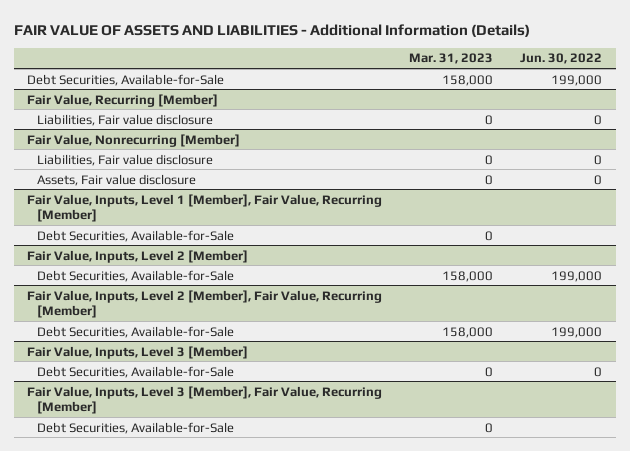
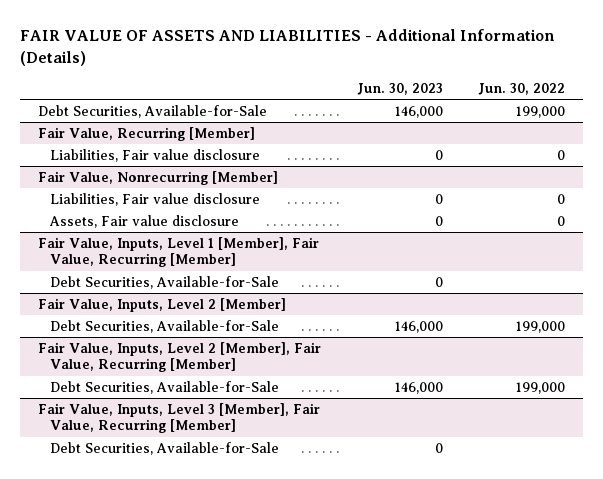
[409,53,494,65] Mar. 31, 2023 -> none
none -> [356,82,443,95] Jun. 30, 2023
[27,345,249,359] Fair Value, Inputs, Level 3 [Member] -> none
[37,365,235,378] Debt Securities, Available-for-Sale -> none

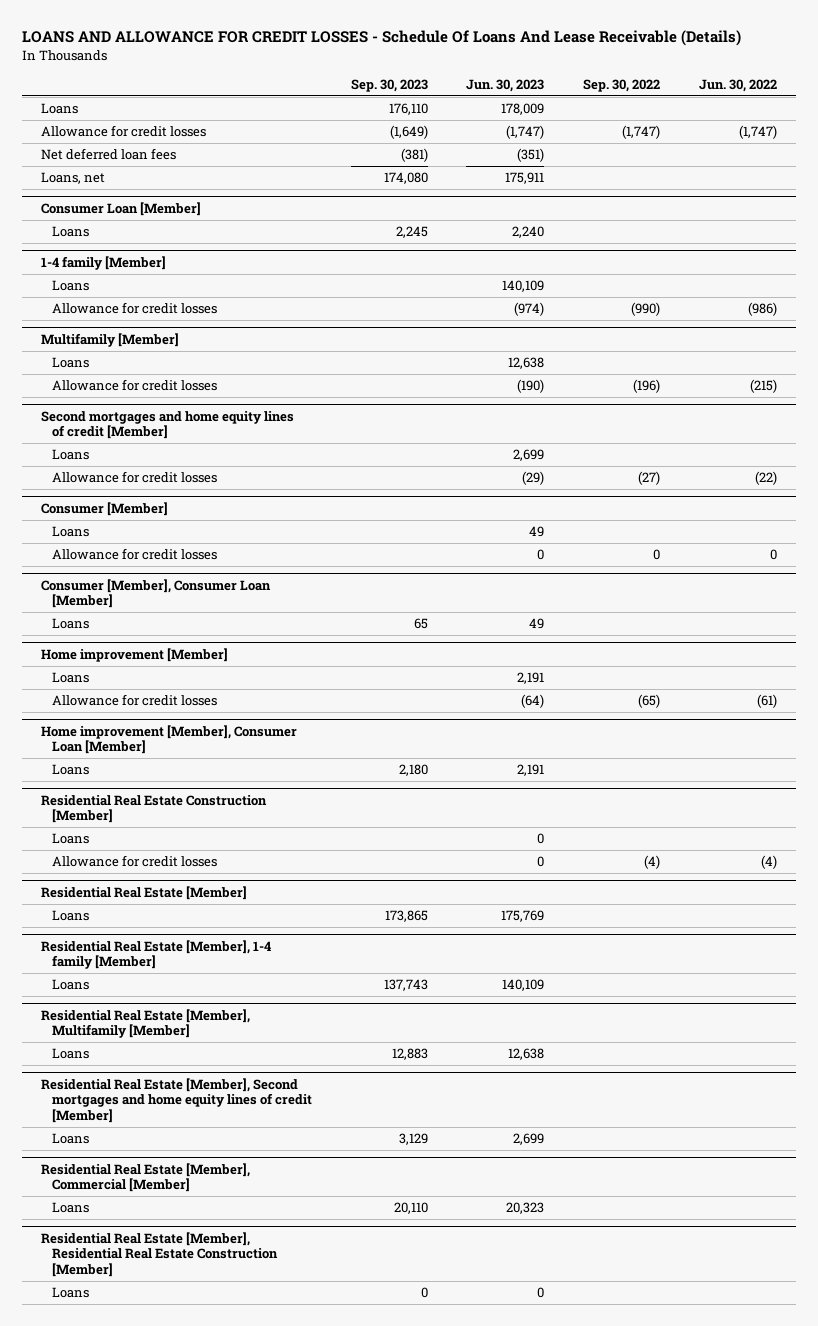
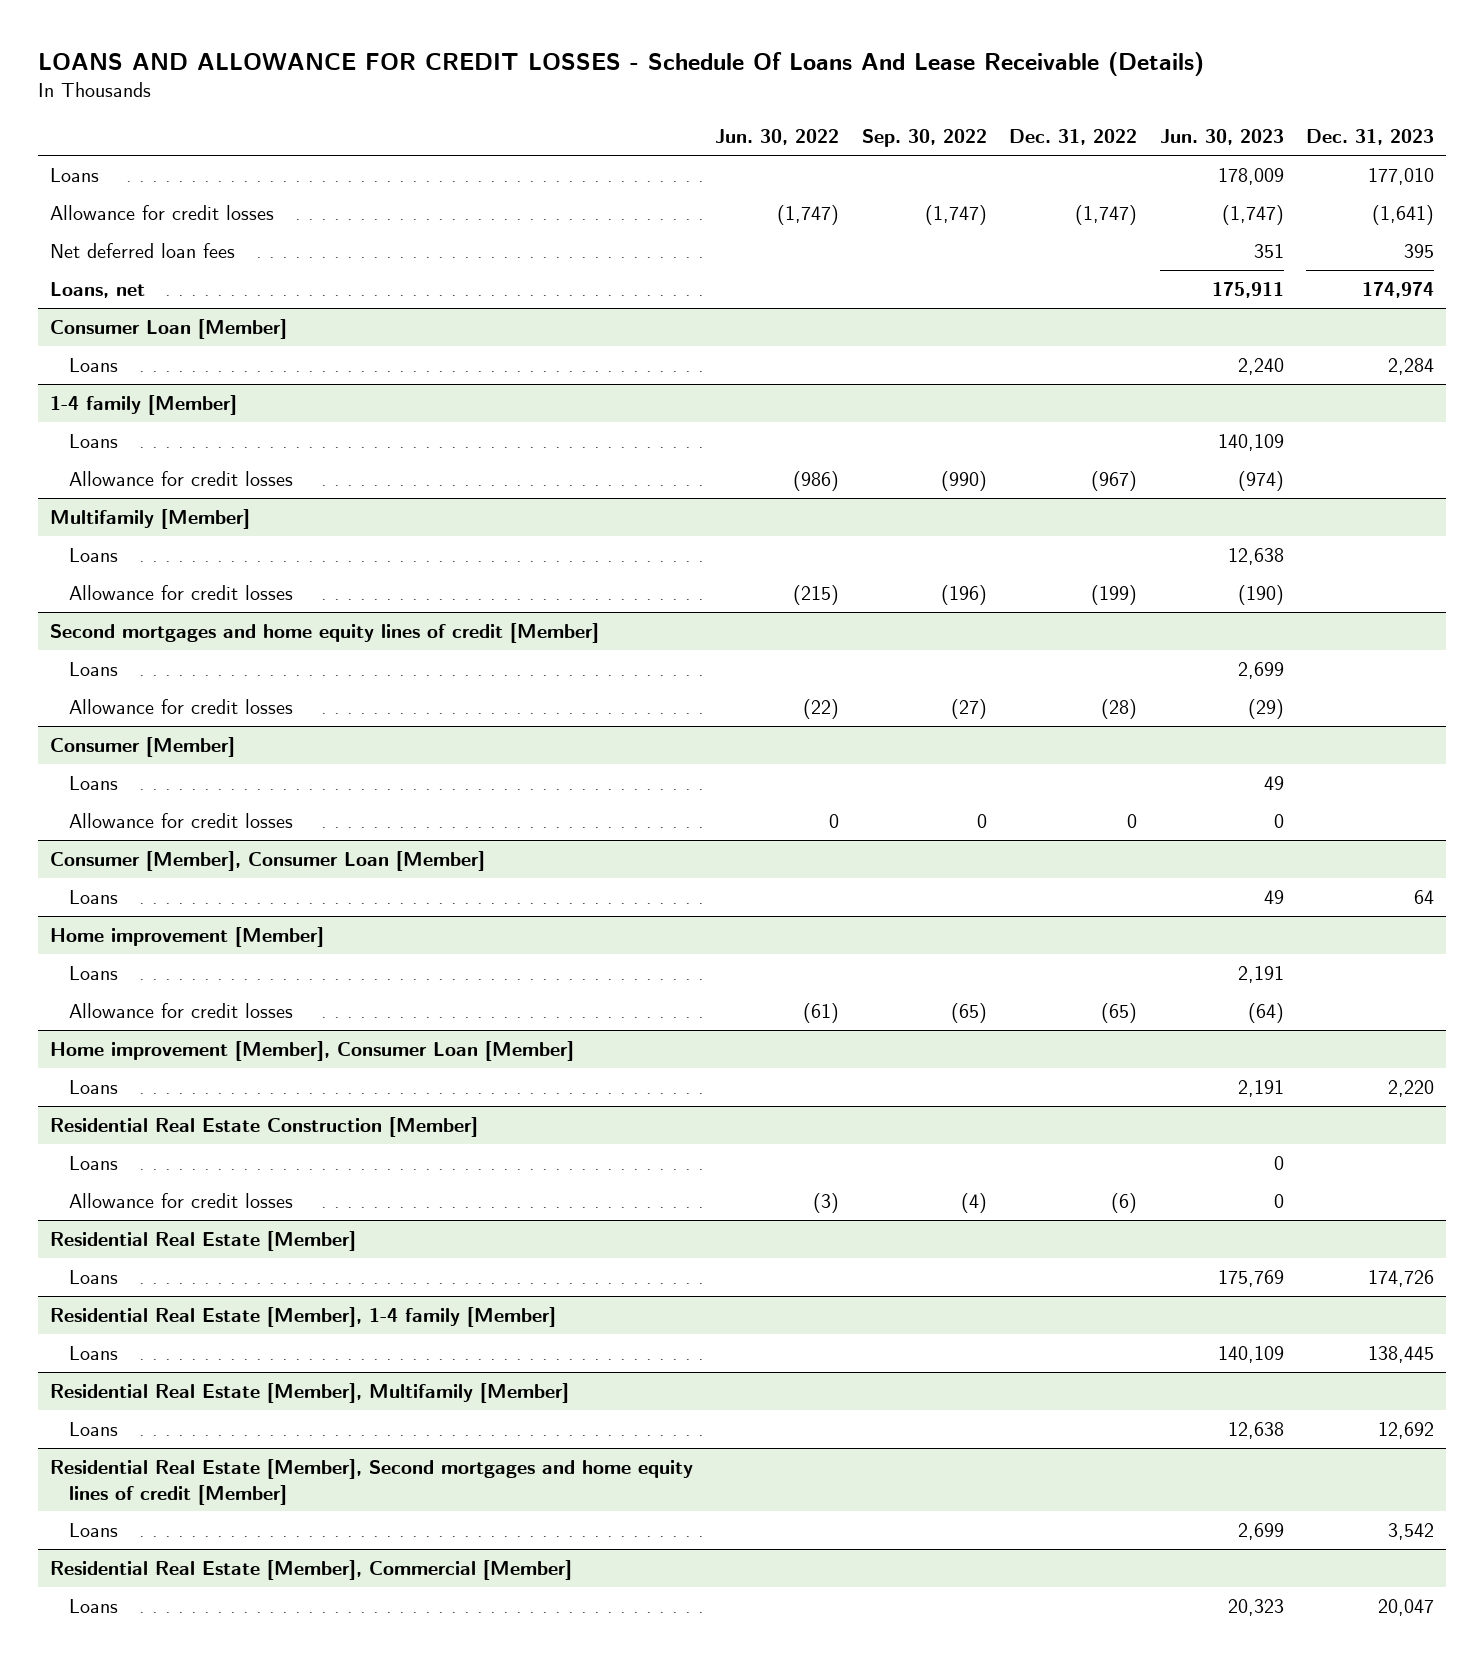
[350,79,428,93] Sep. 30, 2023 -> none
none -> [1009,129,1138,146] Dec. 31, 2022
none -> [1306,129,1435,146] Dec. 31, 2023
[517,148,545,163] (351) -> [1253,243,1284,258] 351
[760,855,777,870] (4) -> [813,1192,840,1213] (3)
[41,1231,279,1277] Residential Real Estate [Member], Residential Real Estate Construction [Member] -> none
[52,1287,90,1299] Loans -> none

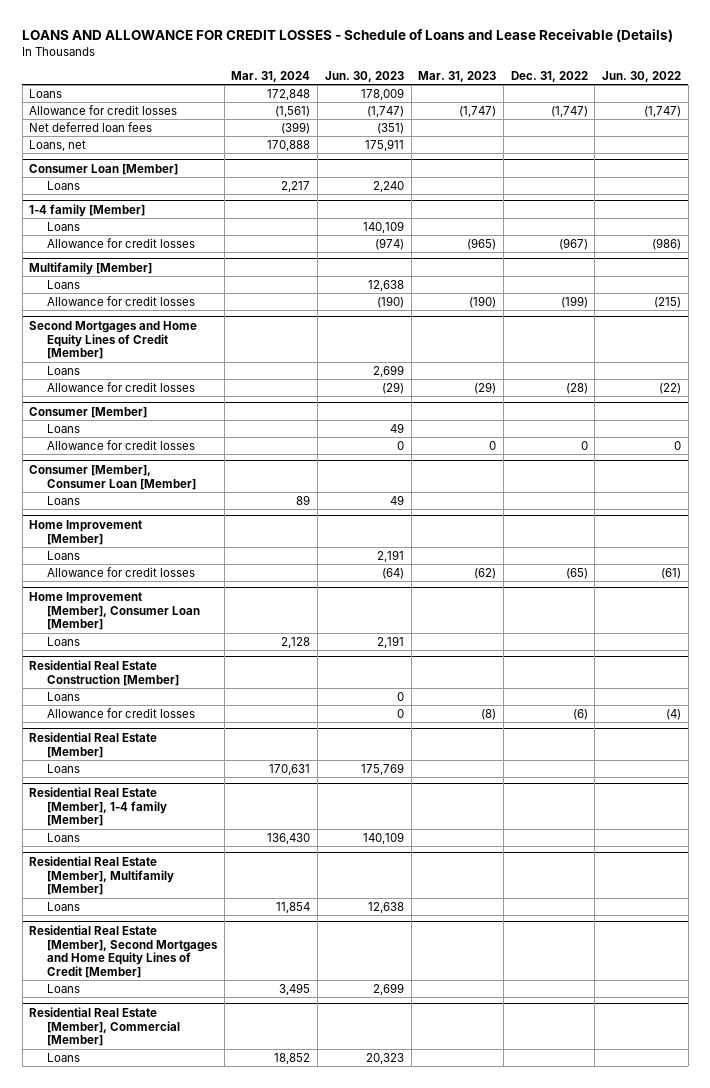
[38,51,1205,76] LOANS AND ALLOWANCE FOR CREDIT LOSSES - Schedule Of Loans And Lease Receivable (Details) -> [22,29,674,43] LOANS AND ALLOWANCE FOR CREDIT LOSSES - Schedule of Loans and Lease Receivable (Details)
[861,129,987,148] Sep. 30, 2022 -> none
[1306,129,1435,146] Dec. 31, 2023 -> none
none -> [231,71,311,83] Mar. 31, 2024
none -> [418,71,497,83] Mar. 31, 2023
[1253,243,1284,258] 351 -> [376,122,404,134] (351)
[49,622,599,643] Second mortgages and home equity lines of credit [Member] -> [29,320,198,360] Second Mortgages and Home Equity Lines of Credit [Member]
[49,926,324,947] Home improvement [Member] -> [29,519,143,545] Home Improvement [Member]
[49,1040,574,1061] Home improvement [Member], Consumer Loan [Member] -> [29,591,201,631] Home Improvement [Member], Consumer Loan [Member]
[813,1192,840,1213] (3) -> [665,708,681,720] (4)
[49,1458,693,1505] Residential Real Estate [Member], Second mortgages and home equity lines of credit [Member] -> [29,924,219,979] Residential Real Estate [Member], Second Mortgages and Home Equity Lines of Credit [Member]

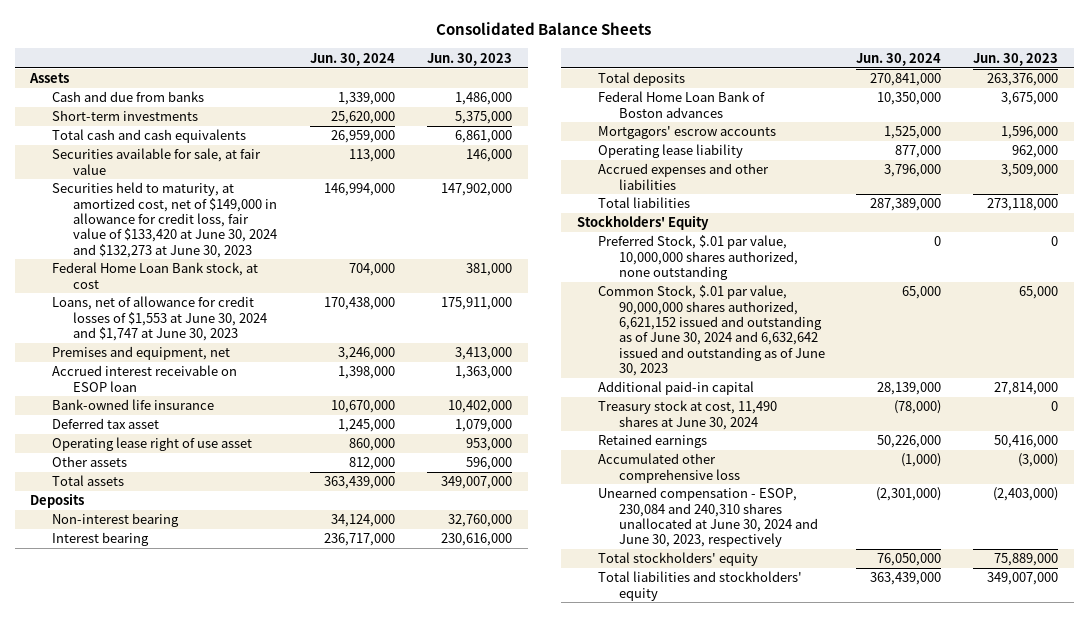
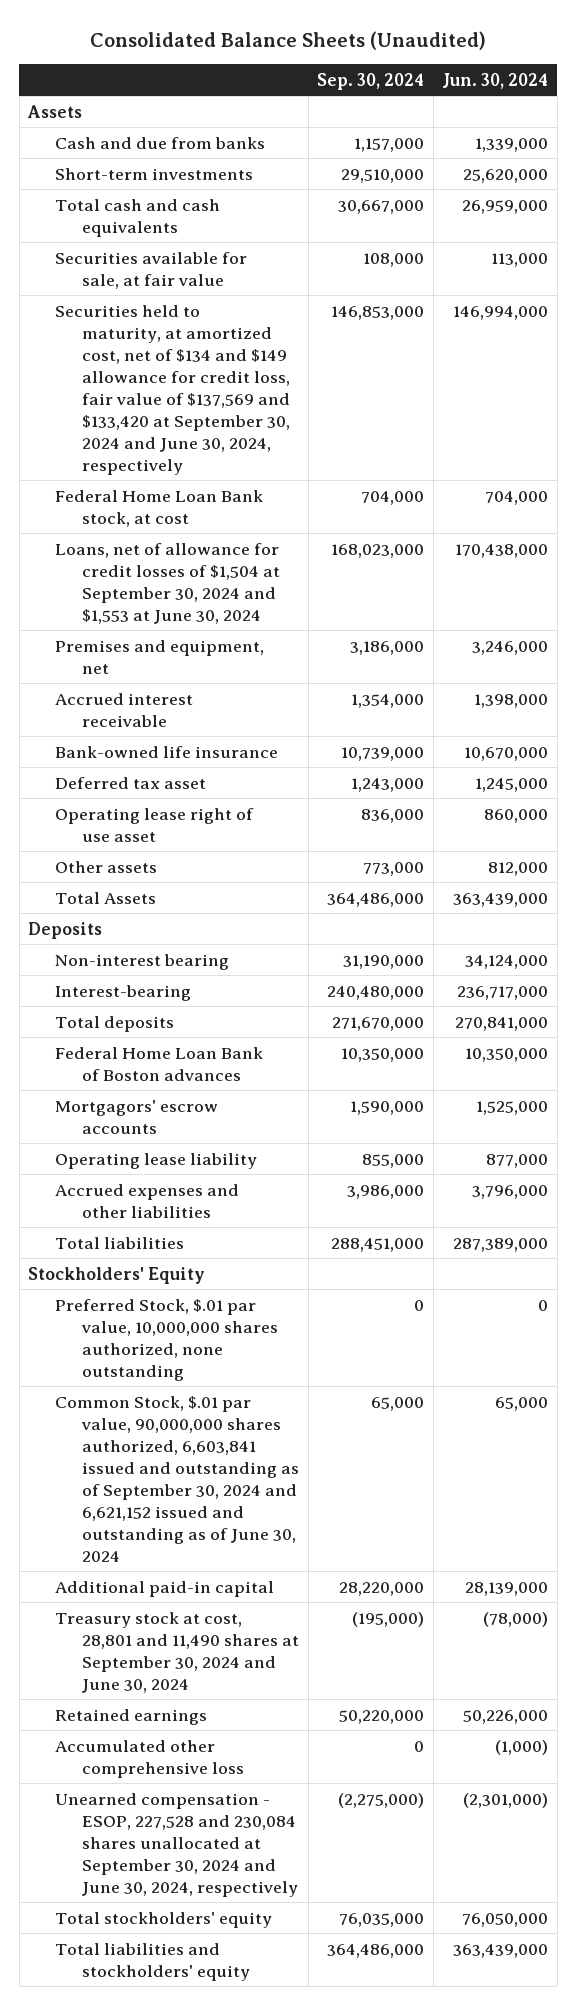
[436,22,652,36] Consolidated Balance Sheets -> [90,30,487,50] Consolidated Balance Sheets (Unaudited)
[426,52,512,66] Jun. 30, 2023 -> none
none -> [317,72,425,90] Sep. 30, 2024
[51,182,277,258] Securities held to maturity, at amortized cost, net of $149,000 in allowance for credit loss, fair value of $133,420 at June 30, 2024 and $132,273 at June 30, 2023 -> [55,304,291,475] Securities held to maturity, at amortized cost, net of $134 and $149 allowance for credit loss, fair value of $137,569 and $133,420 at September 30, 2024 and June 30, 2024, respectively
[51,296,267,342] Loans, net of allowance for credit losses of $1,553 at June 30, 2024 and $1,747 at June 30, 2023 -> [55,542,281,624] Loans, net of allowance for credit losses of $1,504 at September 30, 2024 and $1,553 at June 30, 2024
[51,365,237,392] Accrued interest receivable on ESOP loan -> [55,692,194,727] Accrued interest receivable
[51,475,124,487] Total assets -> [55,891,157,904] Total Assets
[51,532,149,547] Interest bearing -> [55,984,192,1001] Interest-bearing
[597,285,825,377] Common Stock, $.01 par value, 90,000,000 shares authorized, 6,621,152 issued and outstanding as of June 30, 2024 and 6,632,642 issued and outstanding as of June 30, 2023 -> [55,1395,300,1562] Common Stock, $.01 par value, 90,000,000 shares authorized, 6,603,841 issued and outstanding as of September 30, 2024 and 6,621,152 issued and outstanding as of June 30, 2024
[597,400,777,430] Treasury stock at cost, 11,490 shares at June 30, 2024 -> [55,1611,300,1693] Treasury stock at cost, 28,801 and 11,490 shares at September 30, 2024 and June 30, 2024
[597,487,818,548] Unearned compensation - ESOP, 230,084 and 240,310 shares unallocated at June 30, 2024 and June 30, 2023, respectively -> [55,1792,299,1897] Unearned compensation - ESOP, 227,528 and 230,084 shares unallocated at September 30, 2024 and June 30, 2024, respectively

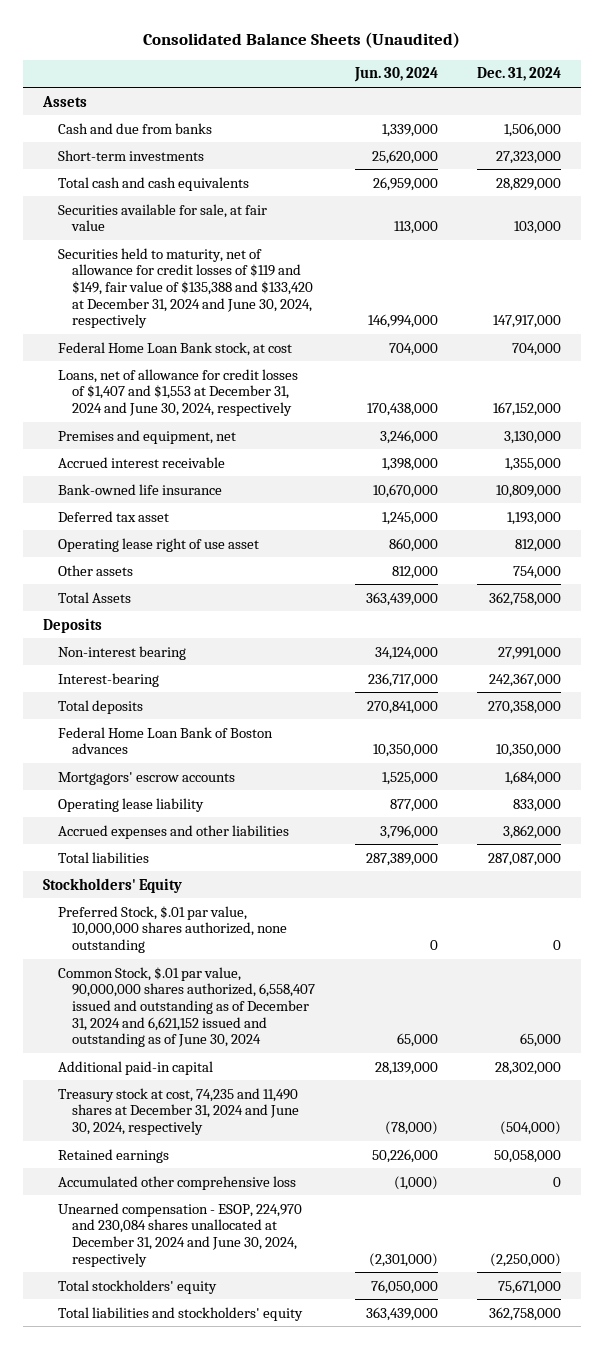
[317,72,425,90] Sep. 30, 2024 -> none
none -> [477,67,562,82] Dec. 31, 2024
[55,304,291,475] Securities held to maturity, at amortized cost, net of $134 and $149 allowance for credit loss, fair value of $137,569 and $133,420 at September 30, 2024 and June 30, 2024, respectively -> [57,247,314,329] Securities held to maturity, net of allowance for credit losses of $119 and $149, fair value of $135,388 and $133,420 at December 31, 2024 and June 30, 2024, respectively
[55,542,281,624] Loans, net of allowance for credit losses of $1,504 at September 30, 2024 and $1,553 at June 30, 2024 -> [57,368,298,416] Loans, net of allowance for credit losses of $1,407 and $1,553 at December 31, 2024 and June 30, 2024, respectively
[55,1395,300,1562] Common Stock, $.01 par value, 90,000,000 shares authorized, 6,603,841 issued and outstanding as of September 30, 2024 and 6,621,152 issued and outstanding as of June 30, 2024 -> [57,966,316,1048] Common Stock, $.01 par value, 90,000,000 shares authorized, 6,558,407 issued and outstanding as of December 31, 2024 and 6,621,152 issued and outstanding as of June 30, 2024
[55,1611,300,1693] Treasury stock at cost, 28,801 and 11,490 shares at September 30, 2024 and June 30, 2024 -> [57,1087,300,1135] Treasury stock at cost, 74,235 and 11,490 shares at December 31, 2024 and June 30, 2024, respectively
[55,1792,299,1897] Unearned compensation - ESOP, 227,528 and 230,084 shares unallocated at September 30, 2024 and June 30, 2024, respectively -> [57,1202,302,1267] Unearned compensation - ESOP, 224,970 and 230,084 shares unallocated at December 31, 2024 and June 30, 2024, respectively

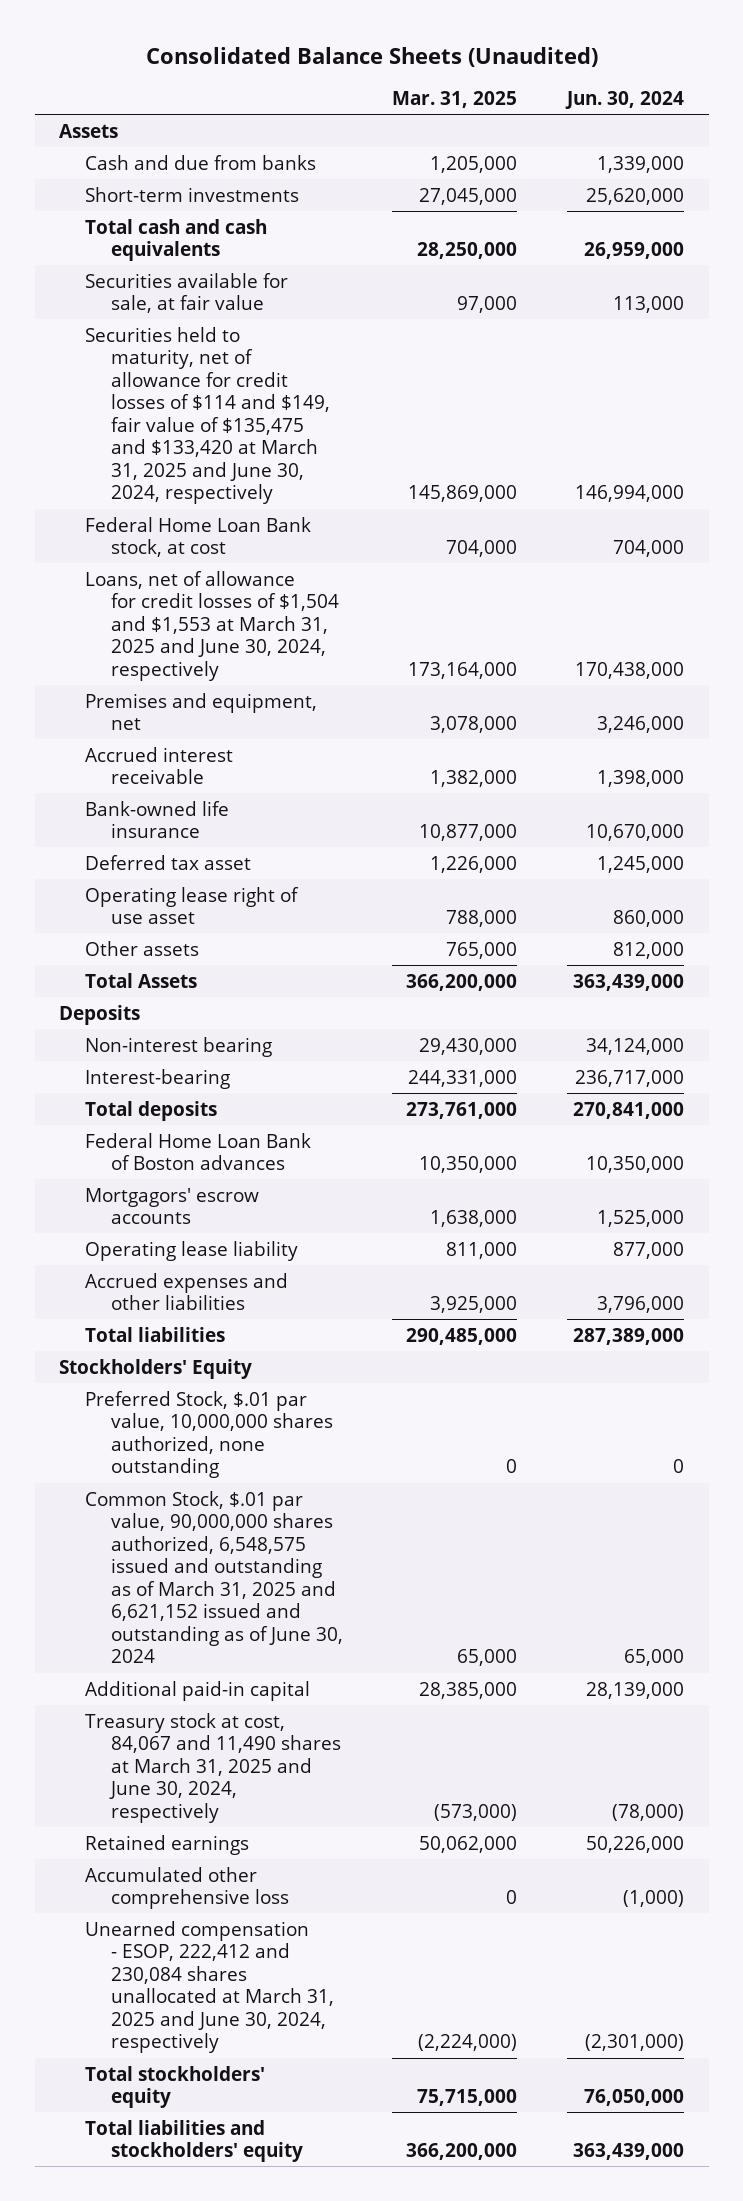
[477,67,562,82] Dec. 31, 2024 -> none
none -> [392,90,518,108] Mar. 31, 2025
[57,247,314,329] Securities held to maturity, net of allowance for credit losses of $119 and $149, fair value of $135,388 and $133,420 at December 31, 2024 and June 30, 2024, respectively -> [85,326,330,505] Securities held to maturity, net of allowance for credit losses of $114 and $149, fair value of $135,475 and $133,420 at March 31, 2025 and June 30, 2024, respectively
[57,368,298,416] Loans, net of allowance for credit losses of $1,407 and $1,553 at December 31, 2024 and June 30, 2024, respectively -> [85,570,339,681] Loans, net of allowance for credit losses of $1,504 and $1,553 at March 31, 2025 and June 30, 2024, respectively
[57,966,316,1048] Common Stock, $.01 par value, 90,000,000 shares authorized, 6,558,407 issued and outstanding as of December 31, 2024 and 6,621,152 issued and outstanding as of June 30, 2024 -> [85,1490,343,1664] Common Stock, $.01 par value, 90,000,000 shares authorized, 6,548,575 issued and outstanding as of March 31, 2025 and 6,621,152 issued and outstanding as of June 30, 2024
[57,1087,300,1135] Treasury stock at cost, 74,235 and 11,490 shares at December 31, 2024 and June 30, 2024, respectively -> [85,1712,341,1823] Treasury stock at cost, 84,067 and 11,490 shares at March 31, 2025 and June 30, 2024, respectively
[57,1202,302,1267] Unearned compensation - ESOP, 224,970 and 230,084 shares unallocated at December 31, 2024 and June 30, 2024, respectively -> [85,1920,334,2054] Unearned compensation - ESOP, 222,412 and 230,084 shares unallocated at March 31, 2025 and June 30, 2024, respectively

